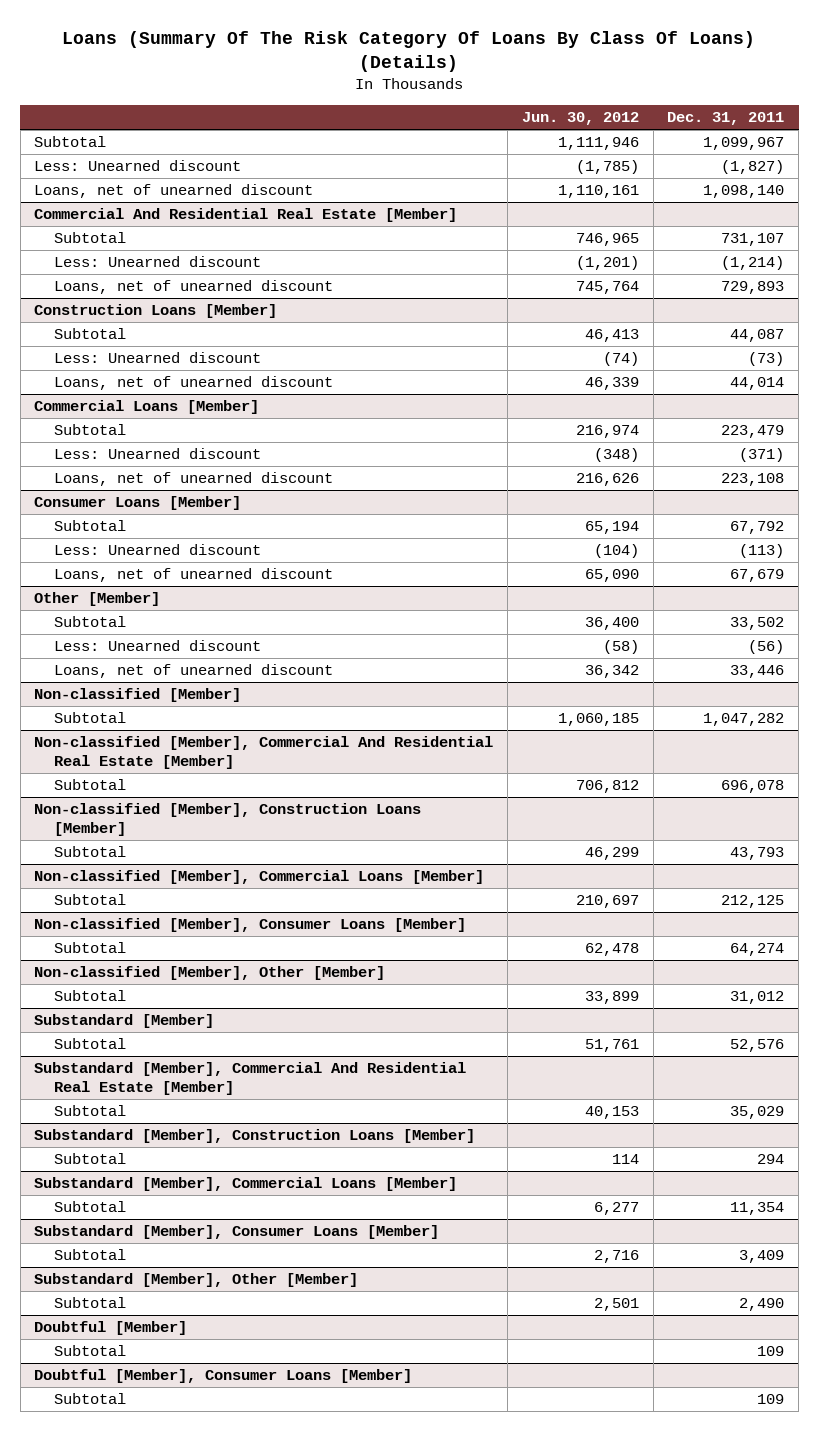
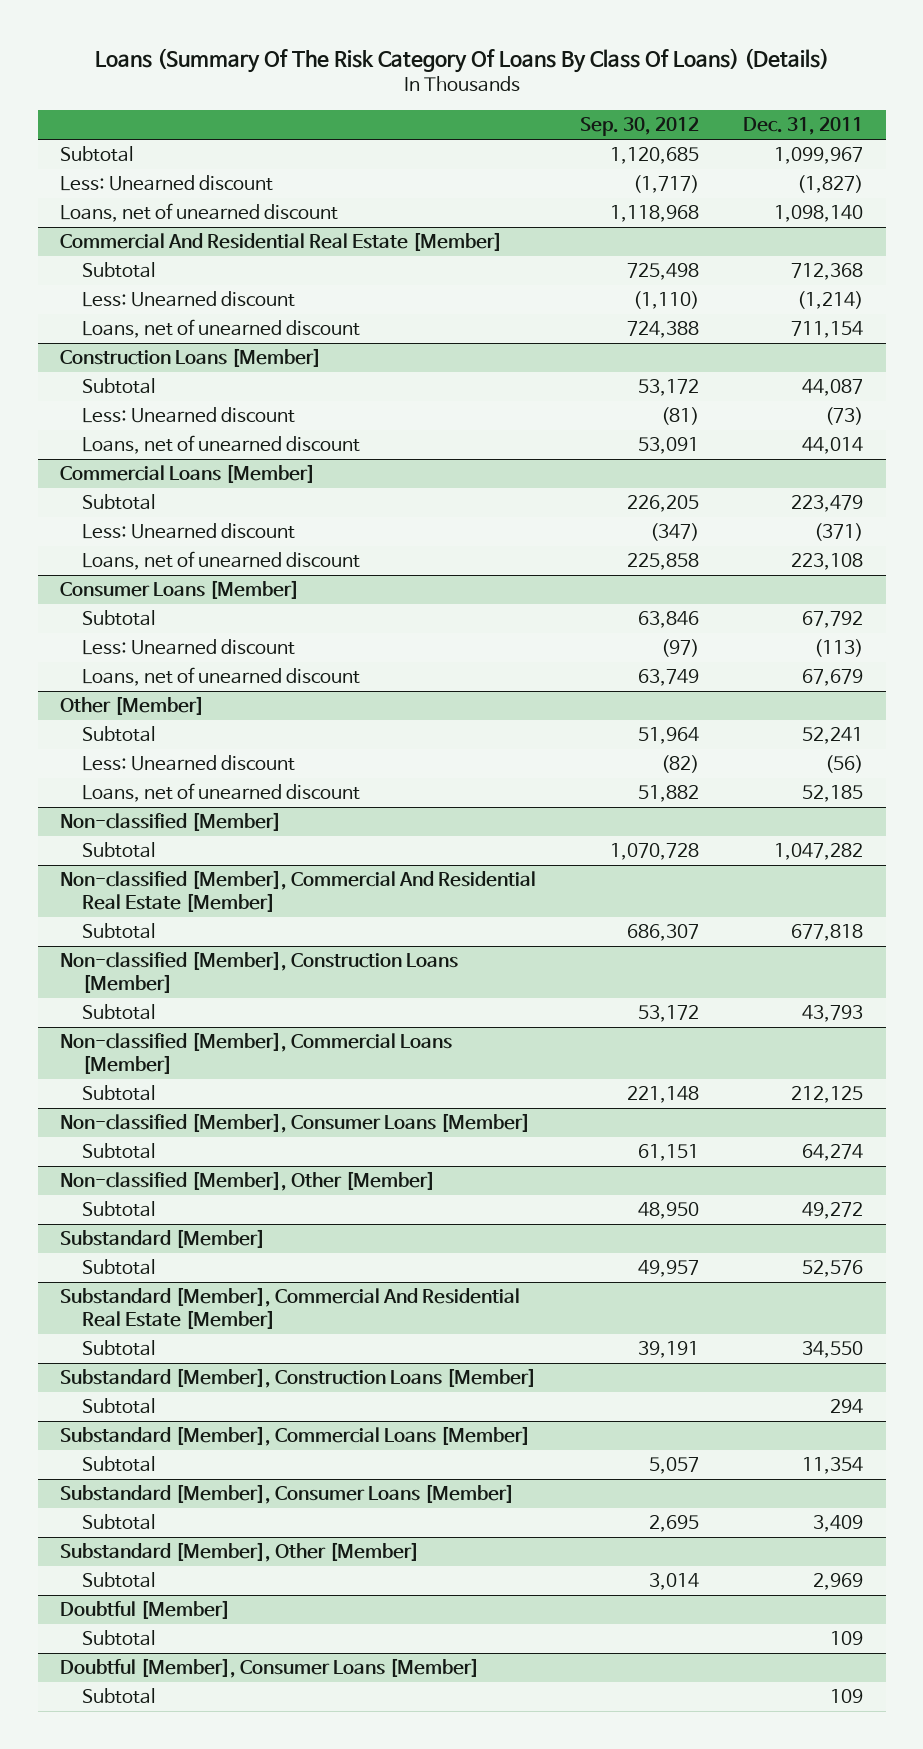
[521,112,639,126] Jun. 30, 2012 -> none
none -> [580,117,700,137] Sep. 30, 2012
[721,233,785,247] 731,107 -> [791,263,864,281] 712,368
[721,281,785,295] 729,893 -> [791,321,864,339] 711,154
[730,617,785,631] 33,502 -> [802,727,864,745] 52,241
[730,665,785,679] 33,446 -> [802,785,864,803] 52,185
[721,780,785,794] 696,078 -> [791,924,864,942] 677,818
[730,991,785,1005] 31,012 -> [802,1202,864,1220] 49,272
[730,1106,785,1120] 35,029 -> [802,1341,864,1359] 34,550
[739,1298,785,1312] 2,490 -> [813,1573,864,1591] 2,969

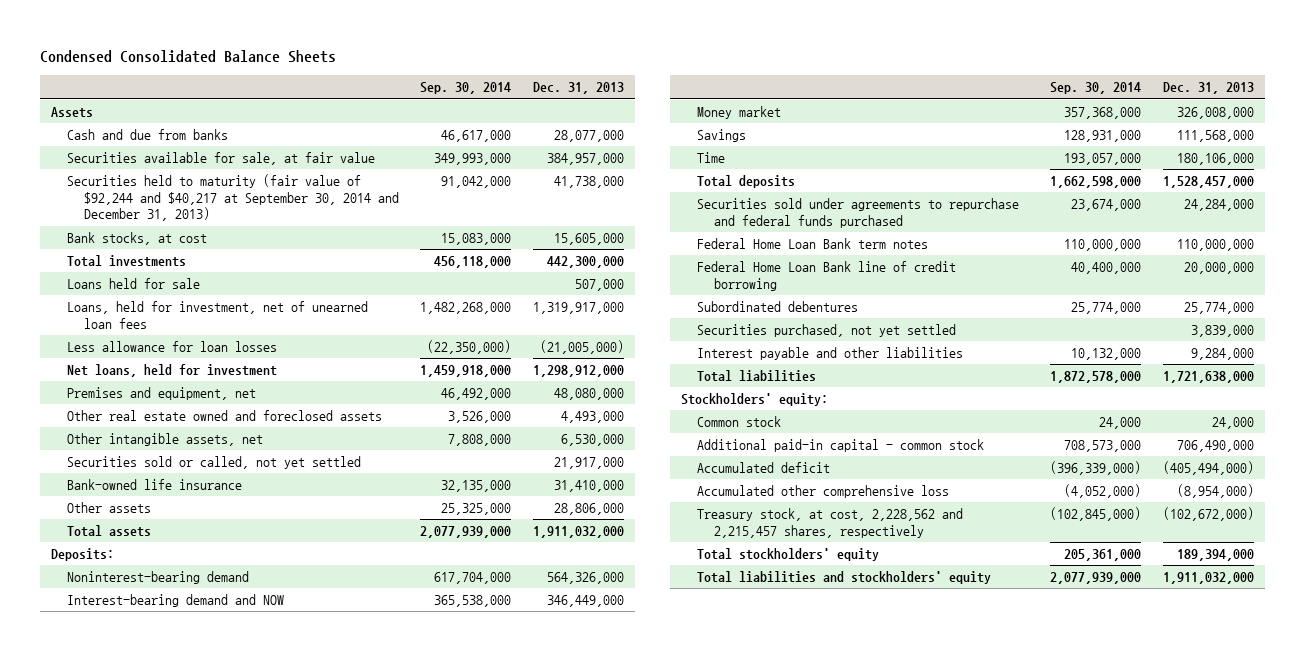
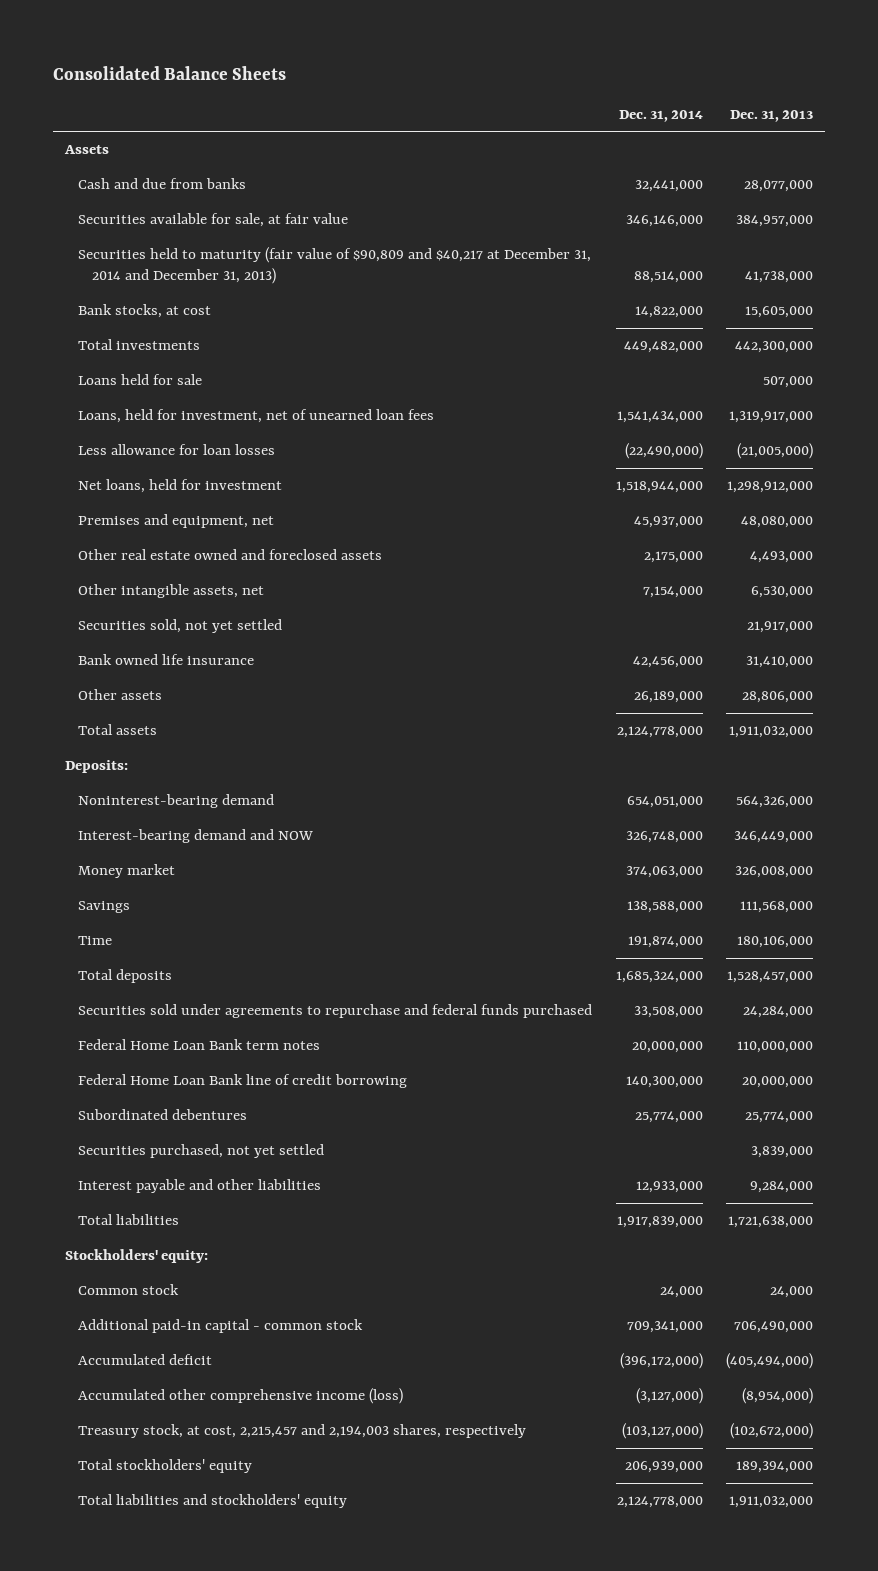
[39,50,336,64] Condensed Consolidated Balance Sheets -> [53,65,287,80] Consolidated Balance Sheets
[420,82,512,95] Sep. 30, 2014 -> none
none -> [618,109,703,122] Dec. 31, 2014
[67,174,399,222] Securities held to maturity (fair value of $92,244 and $40,217 at September 30, 2014 and December 31, 2013) -> [78,247,592,285] Securities held to maturity (fair value of $90,809 and $40,217 at December 31, 2014 and December 31, 2013)
[67,456,362,470] Securities sold or called, not yet settled -> [78,619,283,634] Securities sold, not yet settled
[67,479,243,491] Bank-owned life insurance -> [78,654,255,666] Bank owned life insurance
[697,485,950,499] Accumulated other comprehensive loss -> [78,1388,404,1405] Accumulated other comprehensive income (loss)
[697,508,964,538] Treasury stock, at cost, 2,228,562 and 2,215,457 shares, respectively -> [78,1424,527,1439] Treasury stock, at cost, 2,215,457 and 2,194,003 shares, respectively

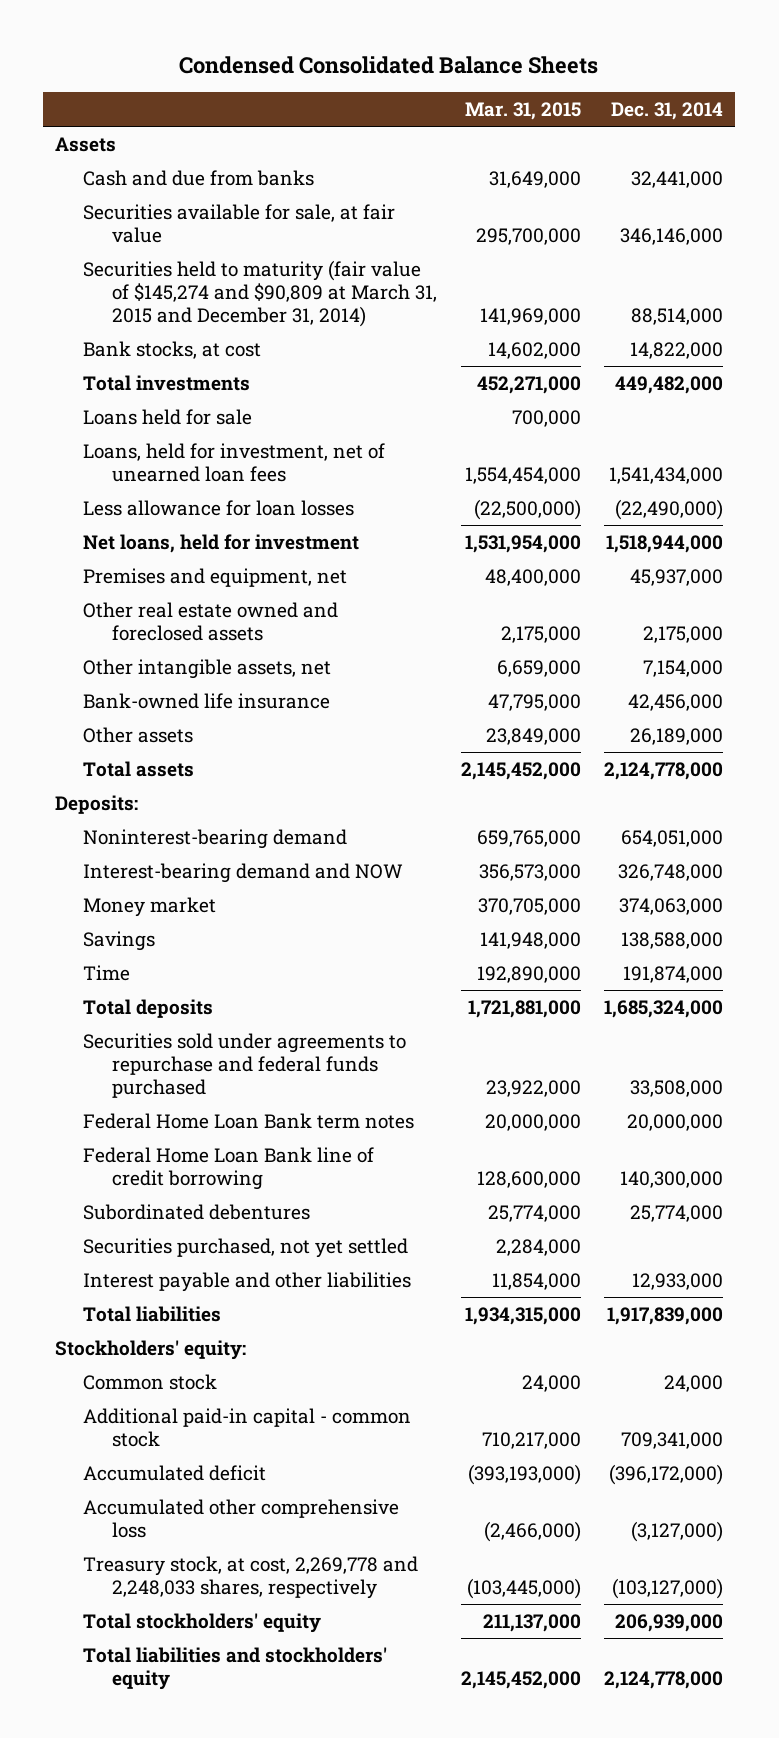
[53,65,287,80] Consolidated Balance Sheets -> [179,55,599,74] Condensed Consolidated Balance Sheets
[730,109,814,122] Dec. 31, 2013 -> none
none -> [464,101,581,120] Mar. 31, 2015
[78,247,592,285] Securities held to maturity (fair value of $90,809 and $40,217 at December 31, 2014 and December 31, 2013) -> [83,259,437,328] Securities held to maturity (fair value of $145,274 and $90,809 at March 31, 2015 and December 31, 2014)
[78,619,283,634] Securities sold, not yet settled -> none
[78,654,255,666] Bank owned life insurance -> [83,692,331,709] Bank-owned life insurance
[78,1388,404,1405] Accumulated other comprehensive income (loss) -> [83,1498,400,1539] Accumulated other comprehensive loss
[78,1424,527,1439] Treasury stock, at cost, 2,215,457 and 2,194,003 shares, respectively -> [83,1555,419,1600] Treasury stock, at cost, 2,269,778 and 2,248,033 shares, respectively

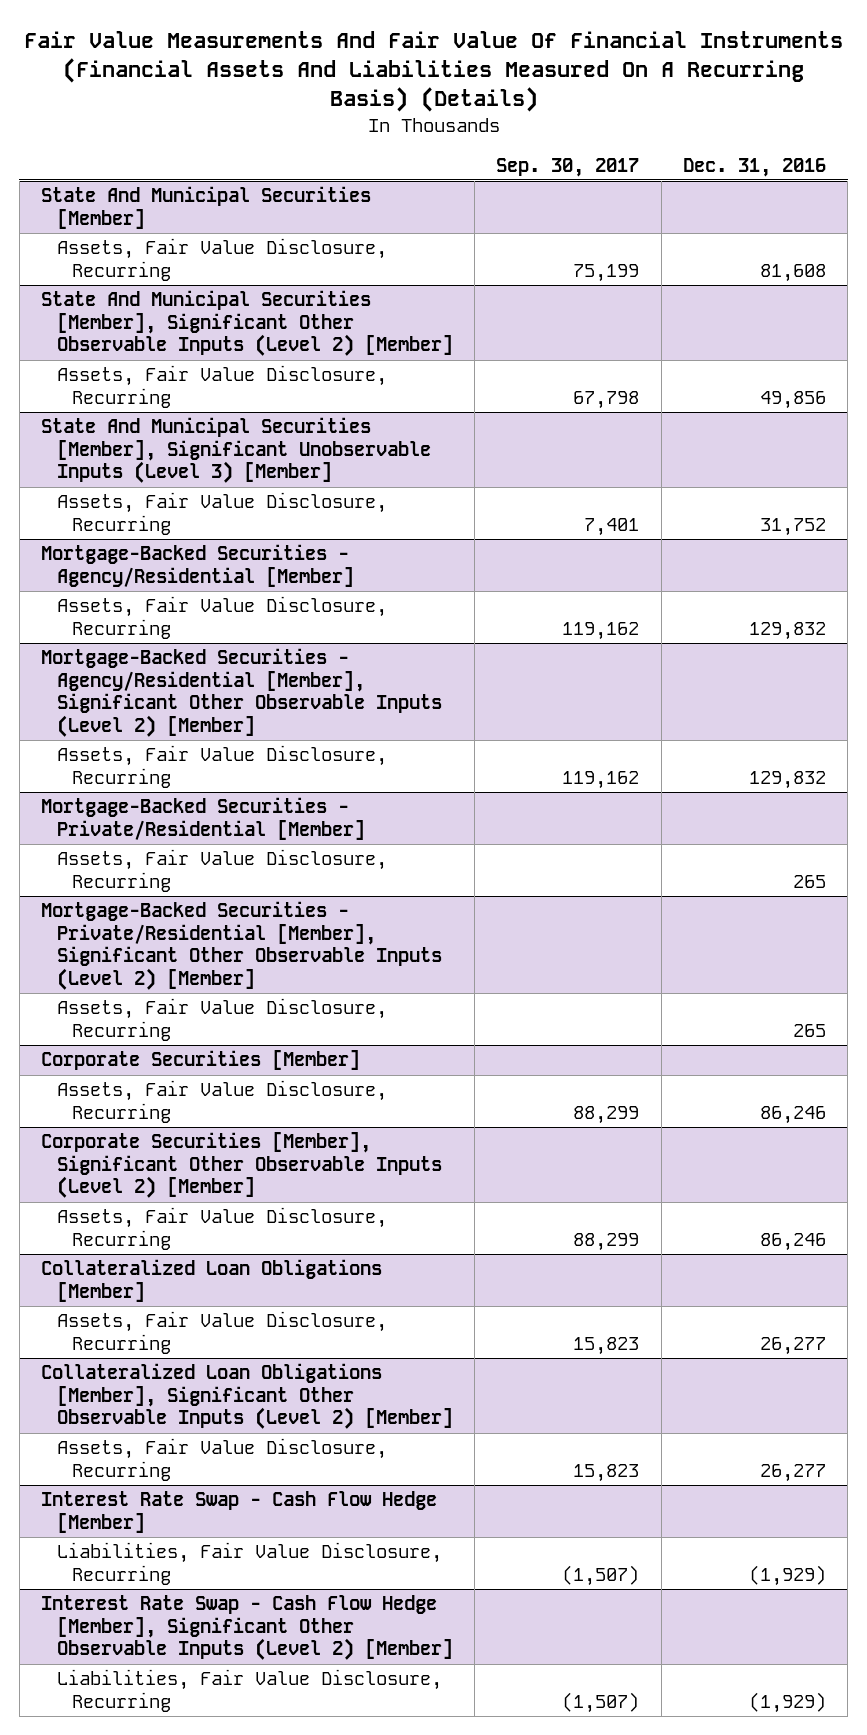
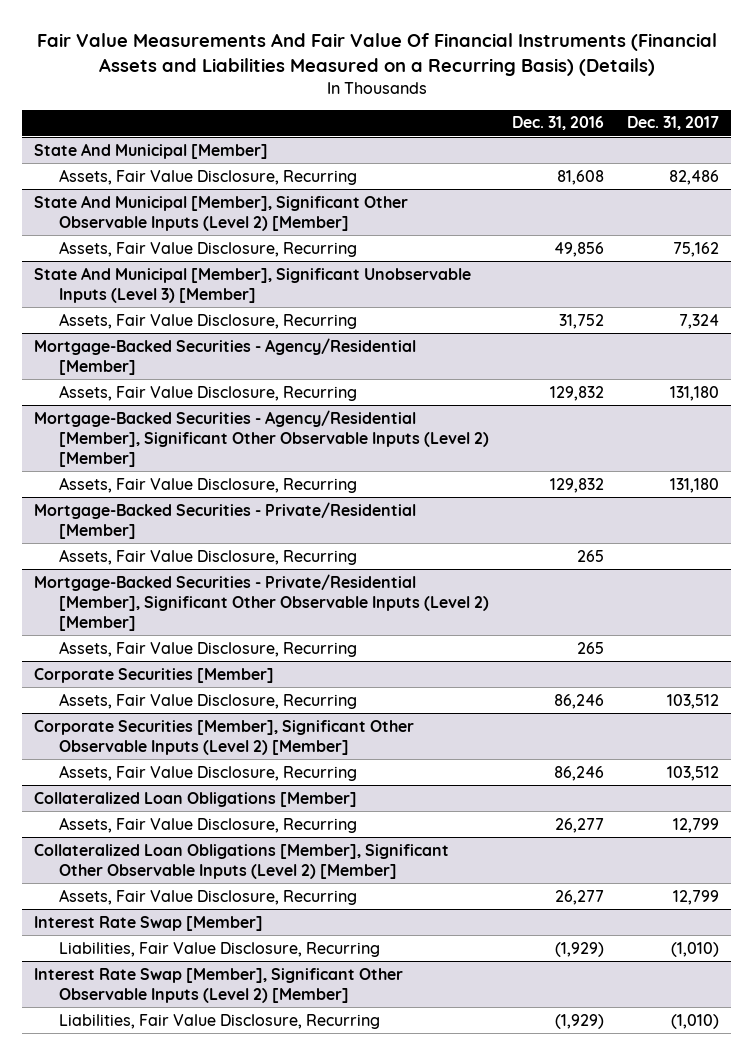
[23,31,843,113] Fair Value Measurements And Fair Value Of Financial Instruments (Financial Assets And Liabilities Measured On A Recurring Basis) (Details) -> [36,32,717,76] Fair Value Measurements And Fair Value Of Financial Instruments (Financial Assets and Liabilities Measured on a Recurring Basis) (Details)
[496,157,640,177] Sep. 30, 2017 -> none
none -> [627,116,720,131] Dec. 31, 2017
[41,186,372,229] State And Municipal Securities [Member] -> [33,142,268,159] State And Municipal [Member]
[41,290,453,357] State And Municipal Securities [Member], Significant Other Observable Inputs (Level 2) [Member] -> [33,194,408,231] State And Municipal [Member], Significant Other Observable Inputs (Level 2) [Member]
[41,417,431,484] State And Municipal Securities [Member], Significant Unobservable Inputs (Level 3) [Member] -> [33,266,471,303] State And Municipal [Member], Significant Unobservable Inputs (Level 3) [Member]
[41,1491,438,1533] Interest Rate Swap - Cash Flow Hedge [Member] -> [33,915,263,931] Interest Rate Swap [Member]
[41,1595,453,1661] Interest Rate Swap - Cash Flow Hedge [Member], Significant Other Observable Inputs (Level 2) [Member] -> [33,967,403,1003] Interest Rate Swap [Member], Significant Other Observable Inputs (Level 2) [Member]

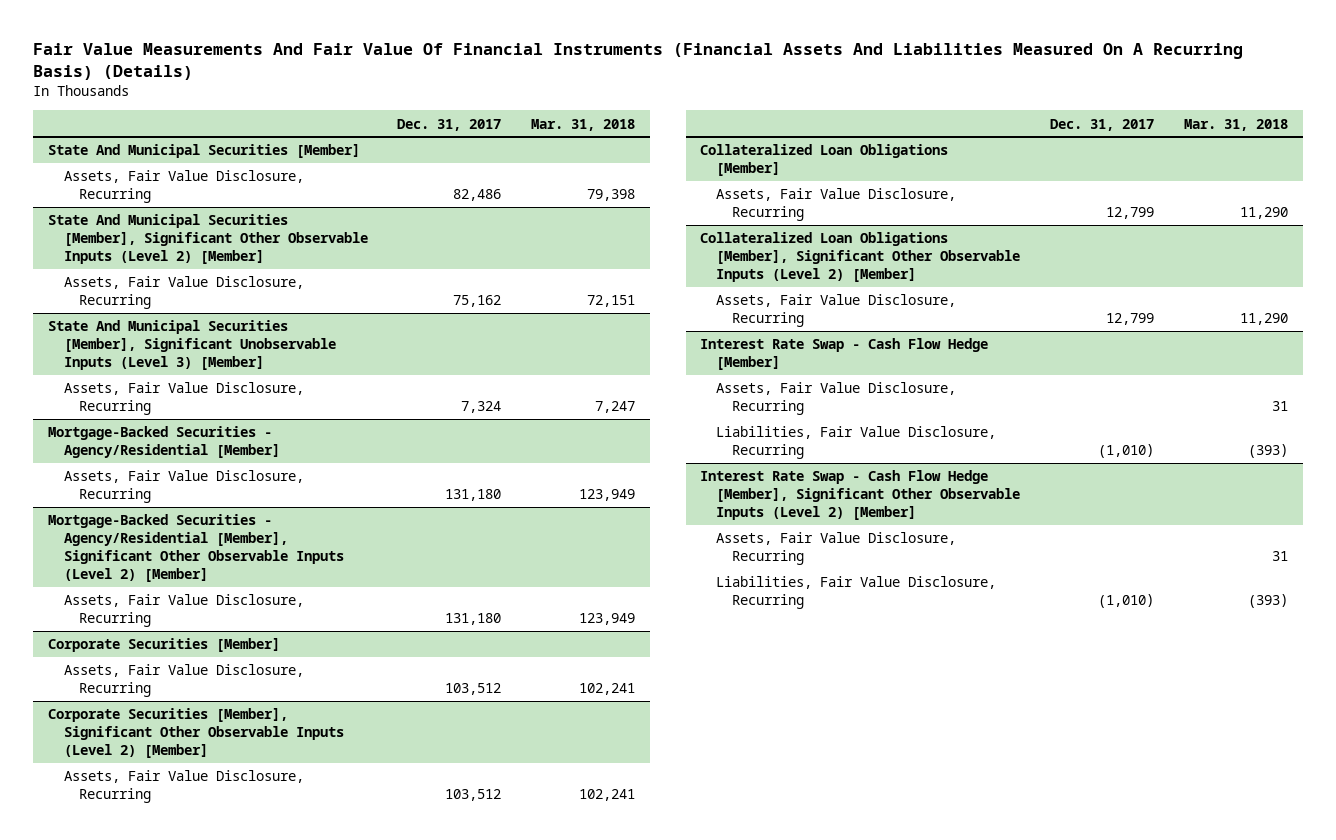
[36,32,717,76] Fair Value Measurements And Fair Value Of Financial Instruments (Financial Assets and Liabilities Measured on a Recurring Basis) (Details) -> [33,43,1244,81] Fair Value Measurements And Fair Value Of Financial Instruments (Financial Assets And Liabilities Measured On A Recurring Basis) (Details)
[512,116,605,131] Dec. 31, 2016 -> none
none -> [531,118,636,131] Mar. 31, 2018
[33,142,268,159] State And Municipal [Member] -> [48,144,361,159] State And Municipal Securities [Member]
[33,194,408,231] State And Municipal [Member], Significant Other Observable Inputs (Level 2) [Member] -> [48,214,368,264] State And Municipal Securities [Member], Significant Other Observable Inputs (Level 2) [Member]
[33,266,471,303] State And Municipal [Member], Significant Unobservable Inputs (Level 3) [Member] -> [48,320,336,370] State And Municipal Securities [Member], Significant Unobservable Inputs (Level 3) [Member]
[33,501,416,539] Mortgage-Backed Securities - Private/Residential [Member] -> none
[58,548,357,565] Assets, Fair Value Disclosure, Recurring -> none
[33,573,489,631] Mortgage-Backed Securities - Private/Residential [Member], Significant Other Observable Inputs (Level 2) [Member] -> none
[58,640,357,657] Assets, Fair Value Disclosure, Recurring -> none
[33,915,263,931] Interest Rate Swap [Member] -> [700,338,989,371] Interest Rate Swap - Cash Flow Hedge [Member]
none -> [716,382,957,416] Assets, Fair Value Disclosure, Recurring
[33,967,403,1003] Interest Rate Swap [Member], Significant Other Observable Inputs (Level 2) [Member] -> [700,470,1021,520] Interest Rate Swap - Cash Flow Hedge [Member], Significant Other Observable Inputs (Level 2) [Member]
none -> [716,532,957,566] Assets, Fair Value Disclosure, Recurring

